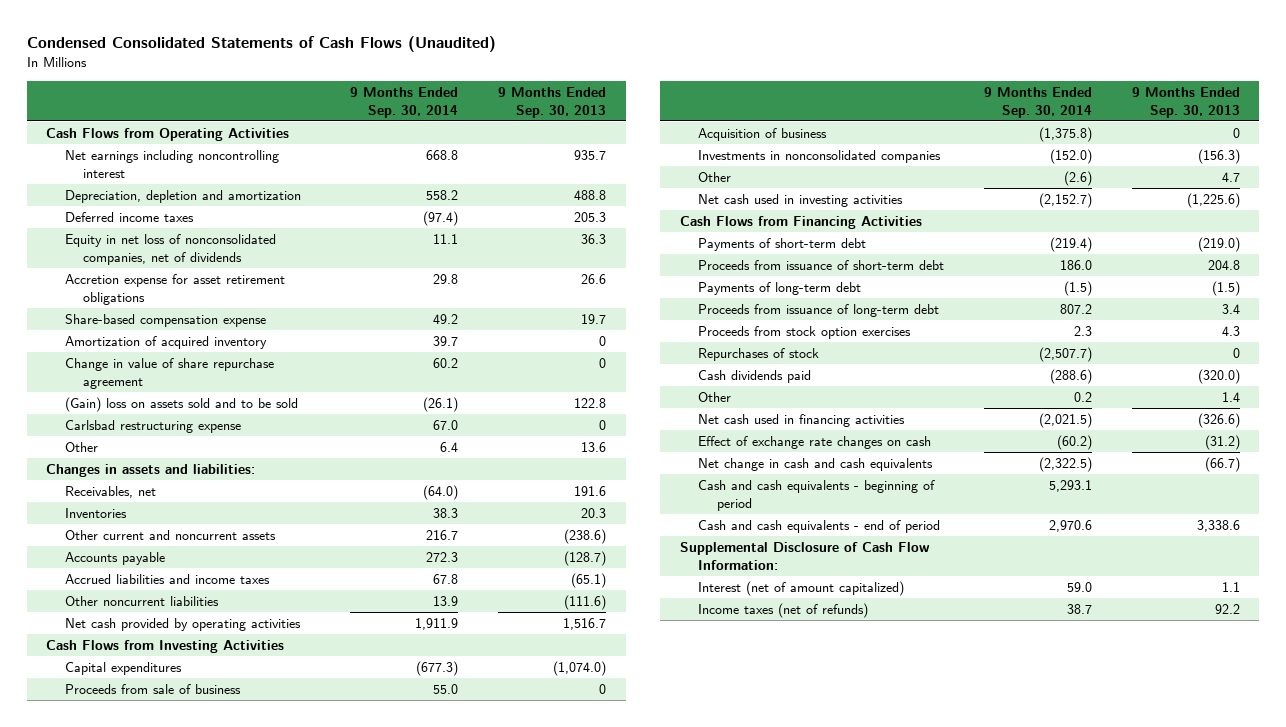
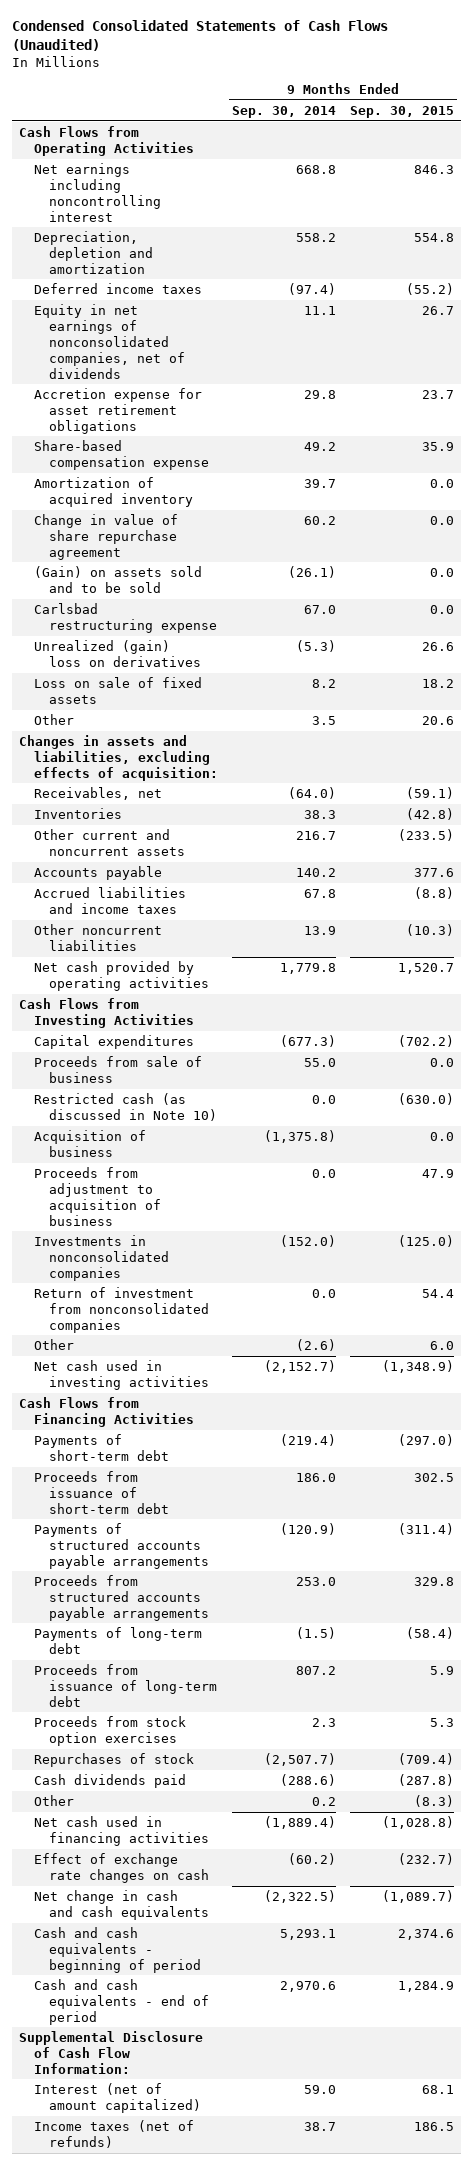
[497,86,606,118] 9 Months Ended Sep. 30, 2013 -> none
none -> [349,105,454,118] Sep. 30, 2015
[64,233,276,265] Equity in net loss of nonconsolidated companies, net of dividends -> [34,303,186,379] Equity in net earnings of nonconsolidated companies, net of dividends
[64,396,298,412] (Gain) loss on assets sold and to be sold -> [34,565,203,593] (Gain) on assets sold and to be sold
none -> [34,639,202,667] Unrealized (gain) loss on derivatives
none -> [34,676,203,704] Loss on sale of fixed assets
[440,441,459,452] 6.4 -> [311,715,336,725] 3.5
[46,463,256,477] Changes in assets and liabilities: -> [18,734,219,781] Changes in assets and liabilities, excluding effects of acquisition:
[426,551,459,562] 272.3 -> [295,867,336,877] 140.2
[415,617,459,630] 1,911.9 -> [279,962,336,974] 1,779.8
none -> [34,1092,218,1121] Restricted cash (as discussed in Note 10)
none -> [34,1166,162,1226] Proceeds from adjustment to acquisition of business
none -> [34,1286,210,1333] Return of investment from nonconsolidated companies
none -> [34,1522,210,1569] Payments of structured accounts payable arrangements
none -> [34,1574,210,1621] Proceeds from structured accounts payable arrangements
[1038,412,1092,428] (2,021.5) -> [263,1815,336,1829] (1,889.4)

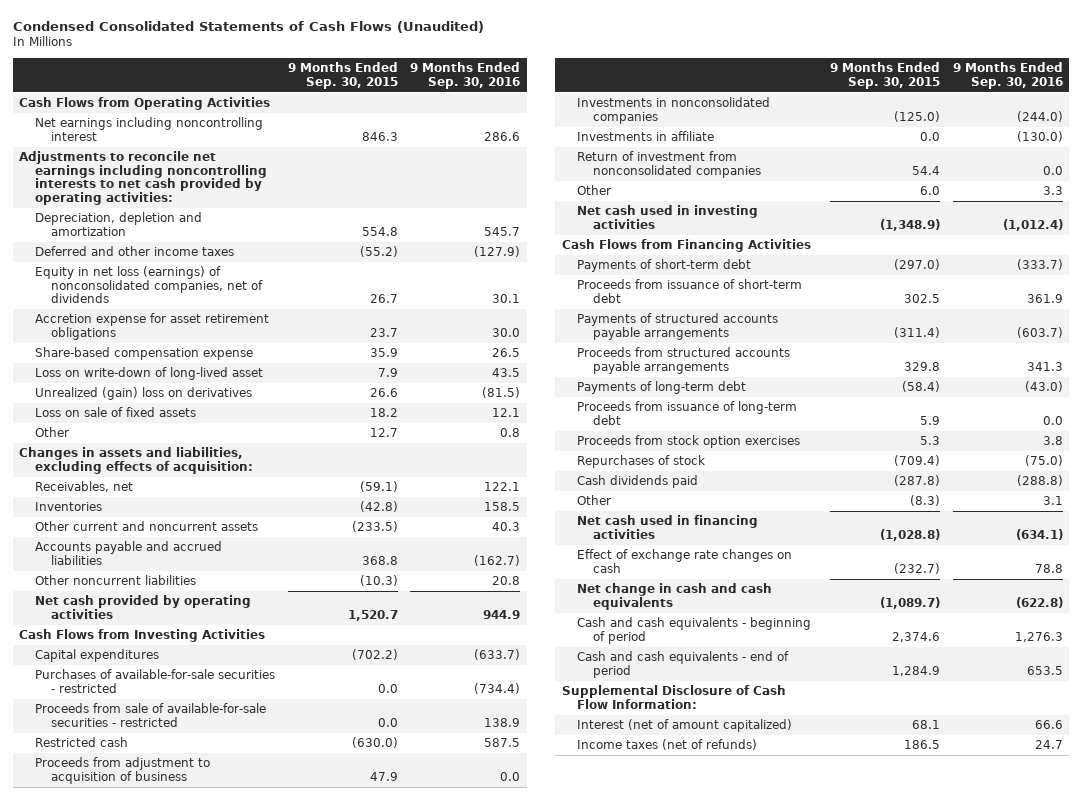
[231,105,336,118] Sep. 30, 2014 -> none
none -> [410,62,521,89] 9 Months Ended Sep. 30, 2016
none -> [19,151,268,205] Adjustments to reconcile net earnings including noncontrolling interests to net cash provided by operating activities:
[34,282,203,294] Deferred income taxes -> [35,246,235,257] Deferred and other income taxes
[34,303,186,379] Equity in net earnings of nonconsolidated companies, net of dividends -> [35,266,263,304] Equity in net loss (earnings) of nonconsolidated companies, net of dividends
[34,476,194,507] Amortization of acquired inventory -> none
[34,513,179,560] Change in value of share repurchase agreement -> none
[34,565,203,593] (Gain) on assets sold and to be sold -> none
[34,602,218,633] Carlsbad restructuring expense -> none
none -> [35,367,264,381] Loss on write-down of long-lived asset
[421,715,454,725] 20.6 -> [369,428,398,438] 12.7
[34,865,163,880] Accounts payable -> none
[34,886,187,914] Accrued liabilities and income taxes -> none
none -> [35,541,223,565] Accounts payable and accrued liabilities
[34,1055,203,1083] Proceeds from sale of business -> none
[34,1092,218,1121] Restricted cash (as discussed in Note 10) -> none
[34,1129,147,1157] Acquisition of business -> none
none -> [35,669,276,693] Purchases of available-for-sale securities - restricted
none -> [35,703,267,727] Proceeds from sale of available-for-sale securities - restricted
none -> [35,737,129,748] Restricted cash
none -> [577,131,715,142] Investments in affiliate

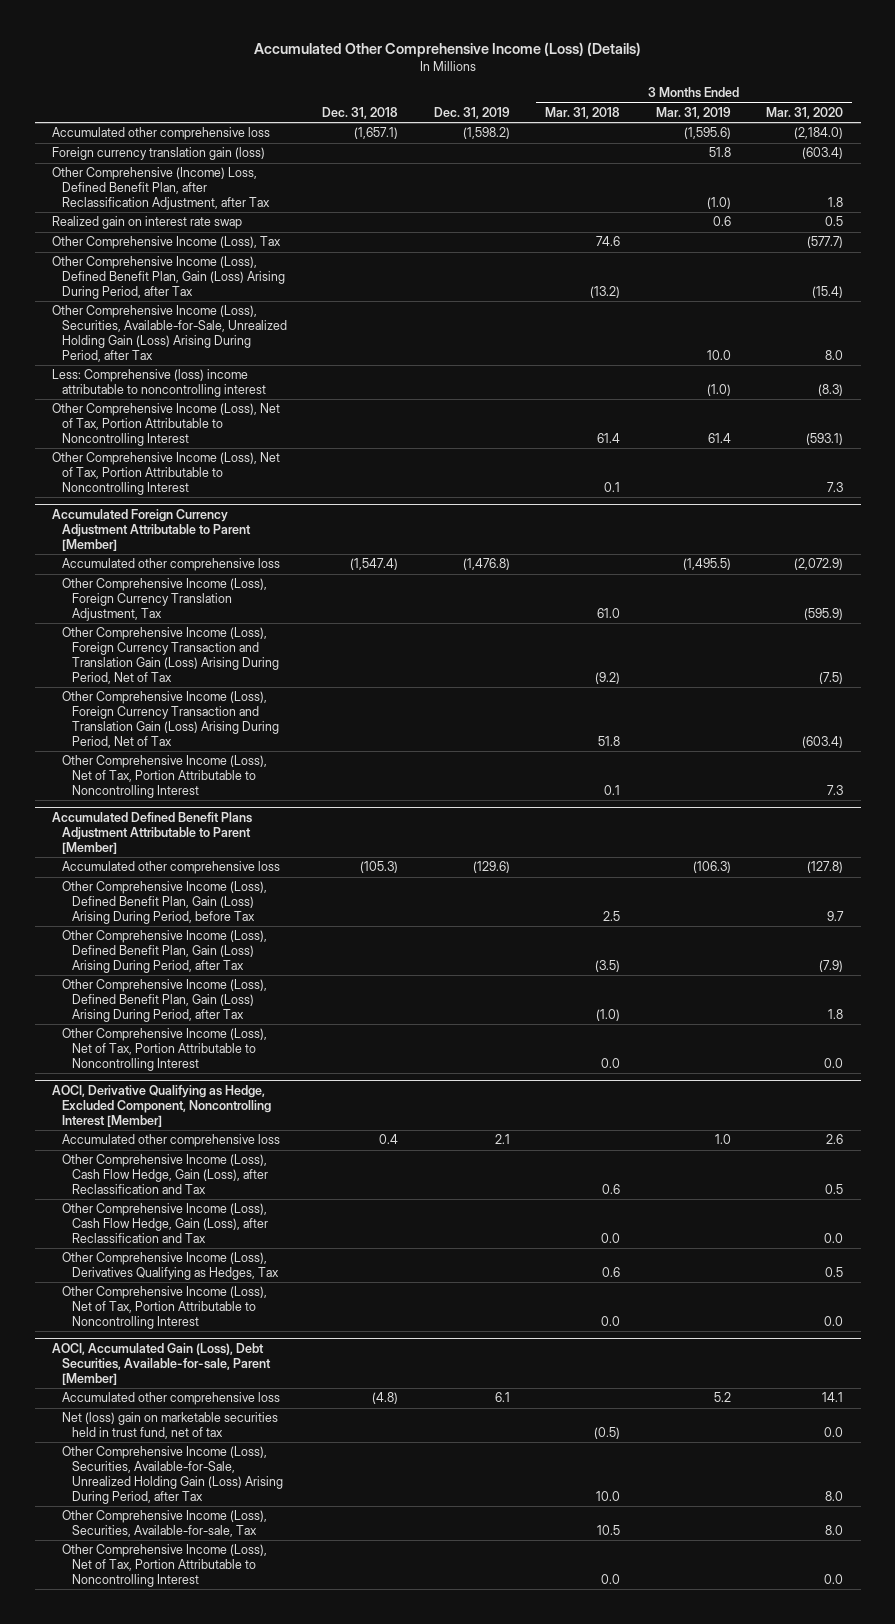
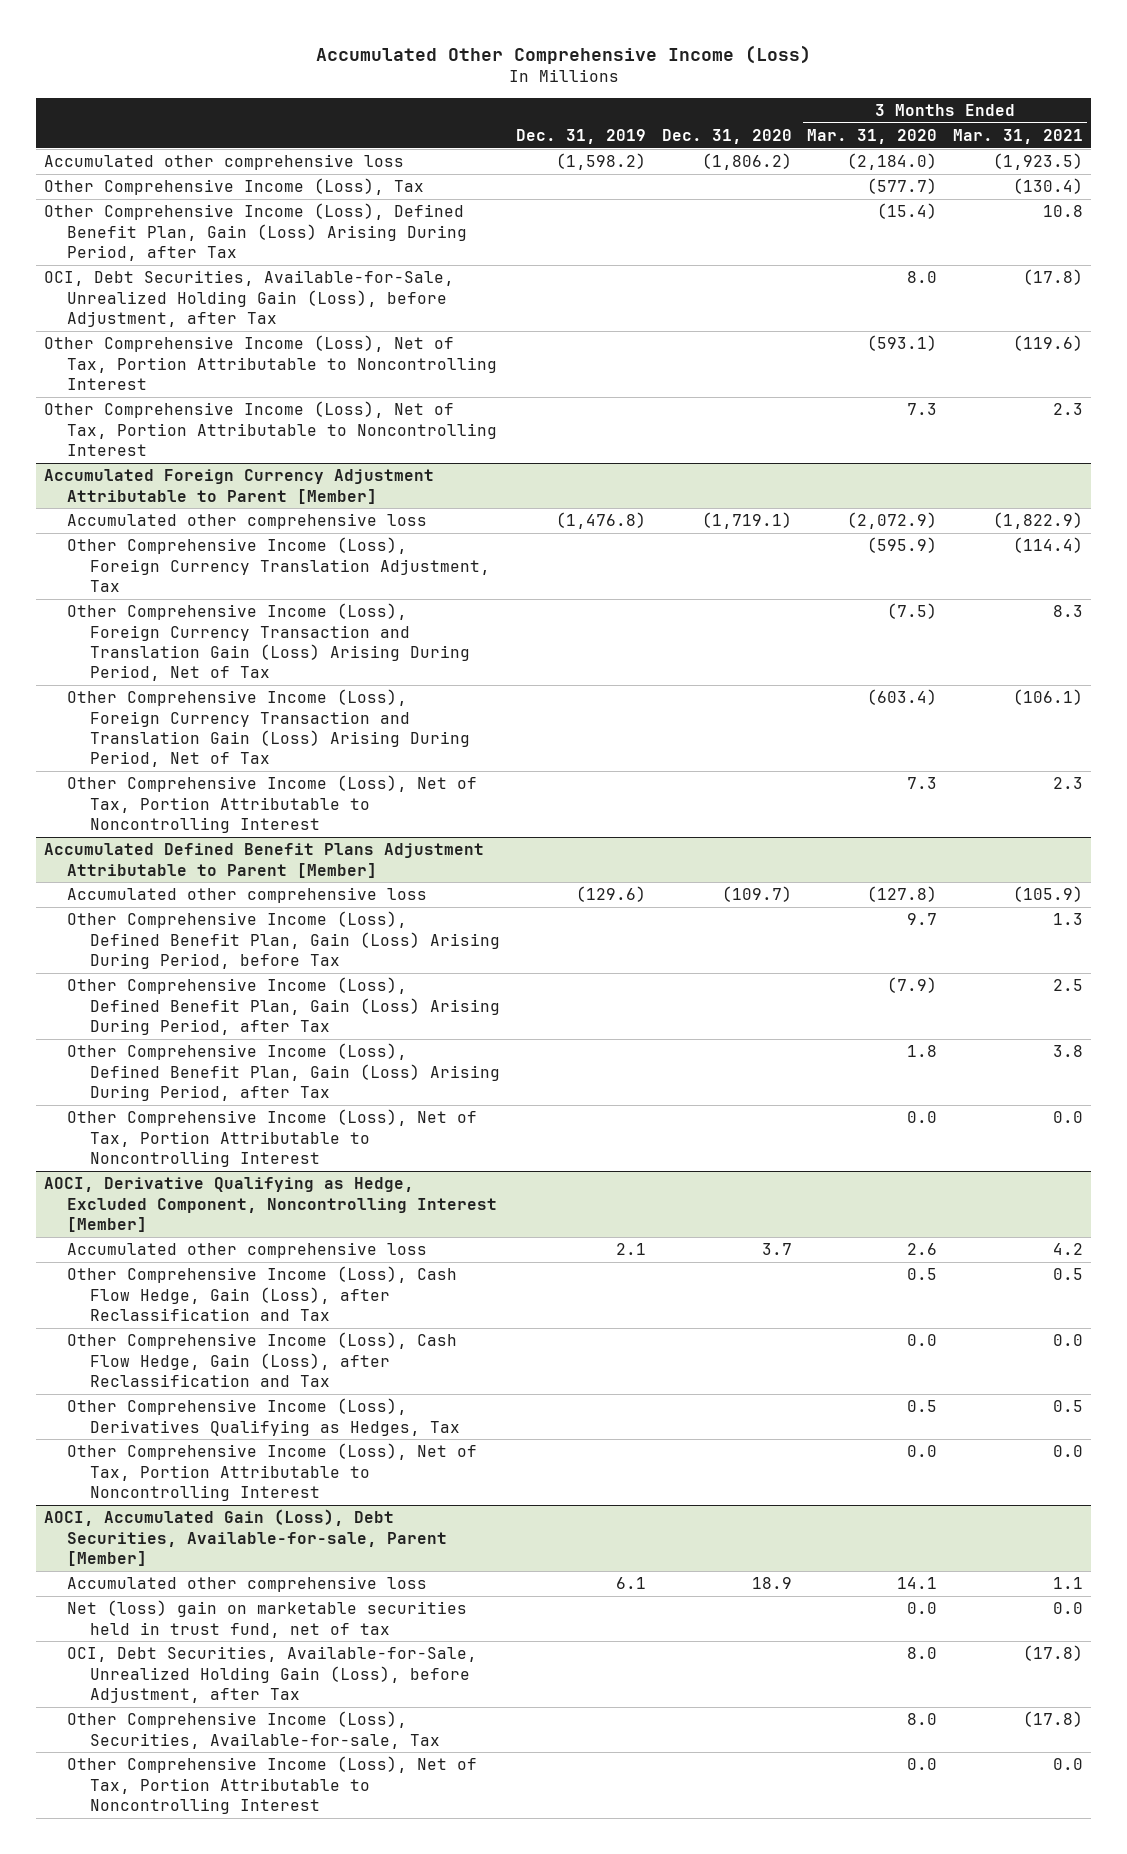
[253,41,641,57] Accumulated Other Comprehensive Income (Loss) (Details) -> [315,44,811,64] Accumulated Other Comprehensive Income (Loss)
[322,106,399,119] Dec. 31, 2018 -> none
[545,106,621,119] Mar. 31, 2018 -> none
[655,106,731,119] Mar. 31, 2019 -> none
none -> [661,128,792,144] Dec. 31, 2020
none -> [953,128,1084,144] Mar. 31, 2021
[52,147,266,161] Foreign currency translation gain (loss) -> none
[52,167,271,211] Other Comprehensive (Income) Loss, Defined Benefit Plan, after Reclassification Adjustment, after Tax -> none
[52,216,243,230] Realized gain on interest rate swap -> none
[52,369,267,398] Less: Comprehensive (loss) income attributable to noncontrolling interest -> none
[52,305,288,363] Other Comprehensive Income (Loss), Securities, Available-for-Sale, Unrealized Holding Gain (Loss) Arising During Period, after Tax -> [44,270,455,328] OCI, Debt Securities, Available-for-Sale, Unrealized Holding Gain (Loss), before Adjustment, after Tax
[62,1446,283,1505] Other Comprehensive Income (Loss), Securities, Available-for-Sale, Unrealized Holding Gain (Loss) Arising During Period, after Tax -> [67,1646,478,1704] OCI, Debt Securities, Available-for-Sale, Unrealized Holding Gain (Loss), before Adjustment, after Tax

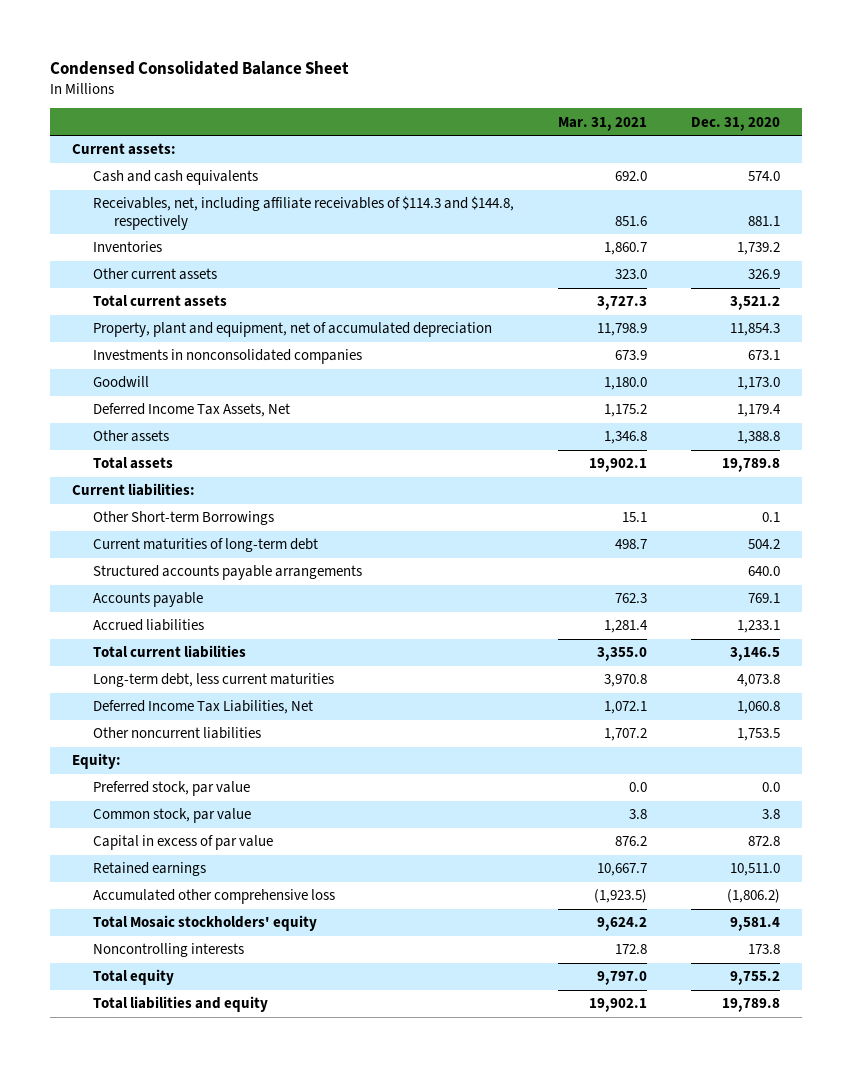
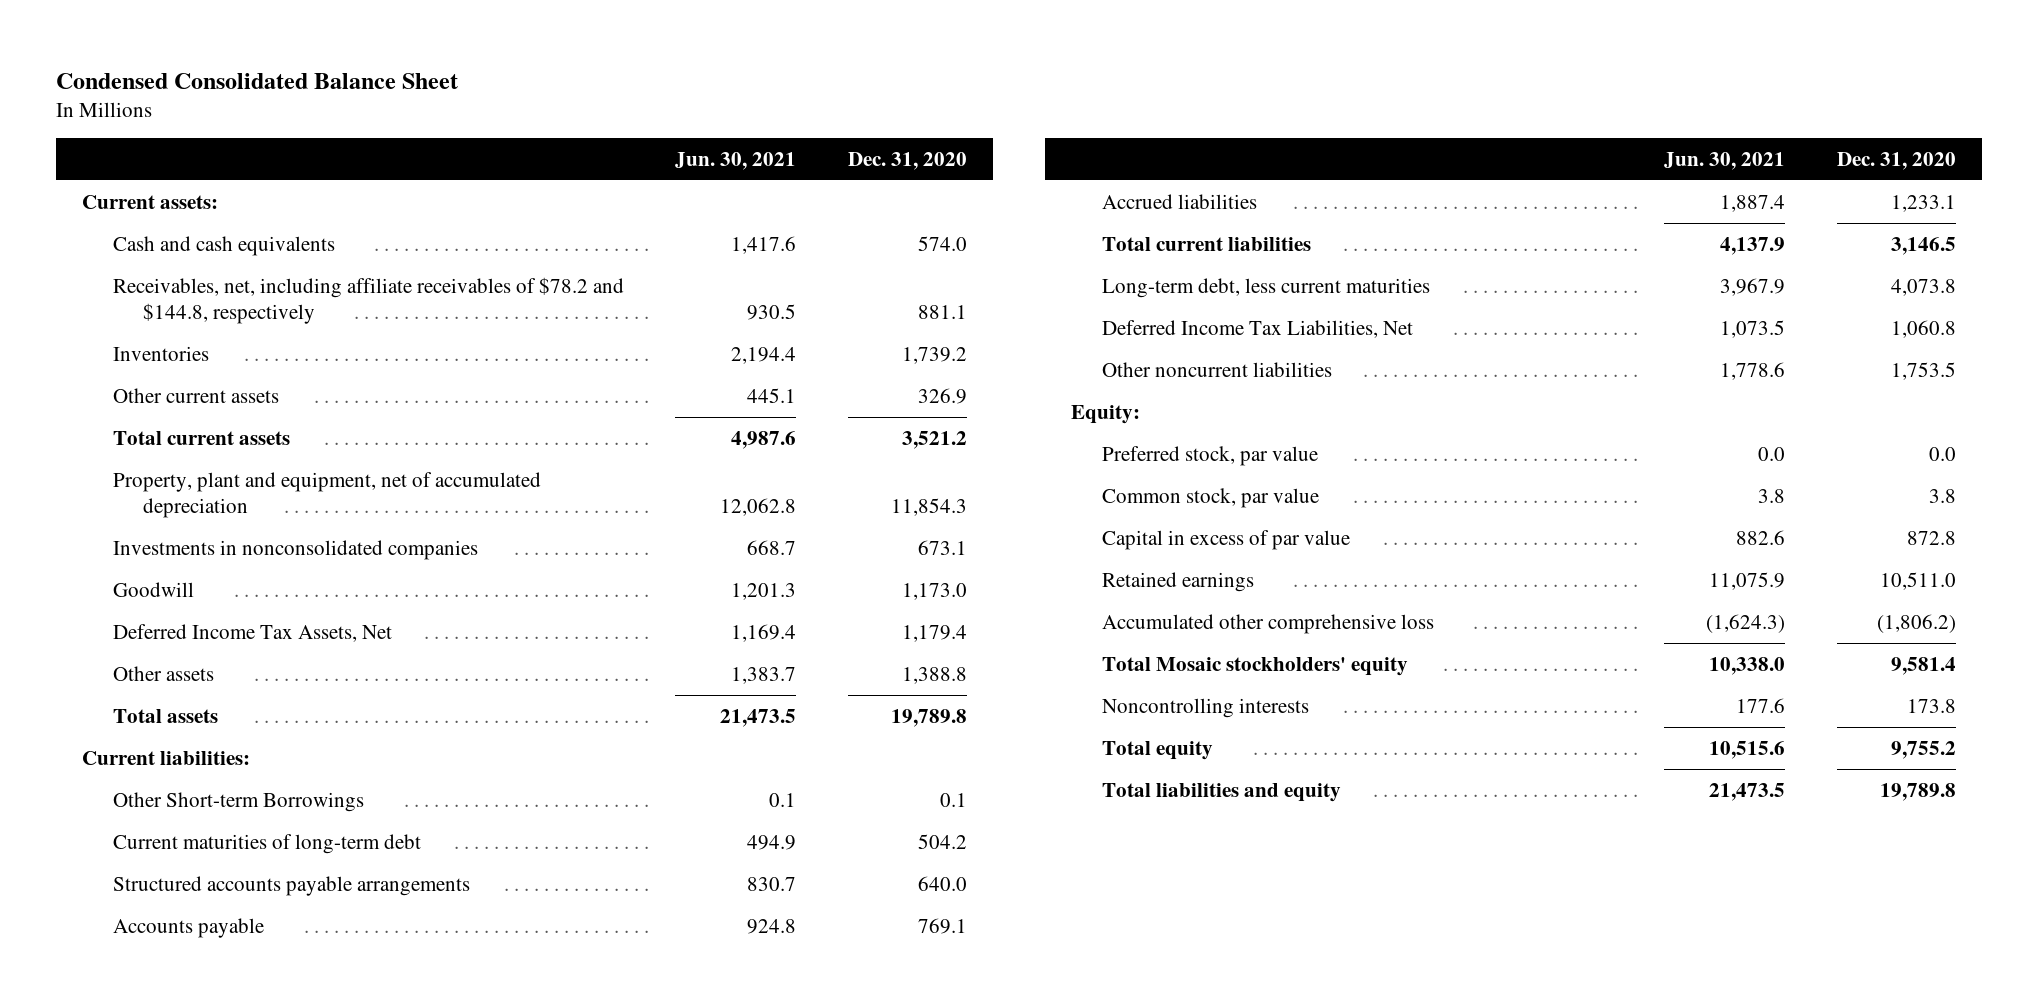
[558,116,648,131] Mar. 31, 2021 -> none
none -> [675,151,797,170] Jun. 30, 2021
[93,196,515,230] Receivables, net, including affiliate receivables of $114.3 and $144.8, respectively -> [112,276,624,325] Receivables, net, including affiliate receivables of $78.2 and $144.8, respectively

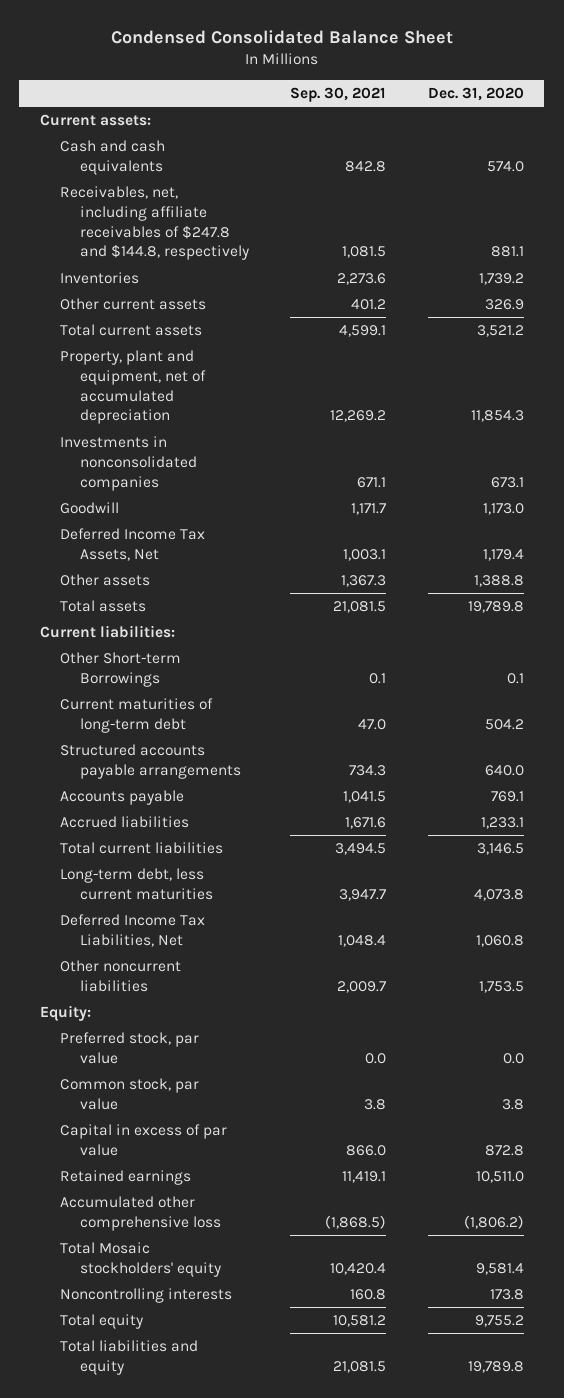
[675,151,797,170] Jun. 30, 2021 -> none
none -> [290,87,387,103] Sep. 30, 2021
[112,276,624,325] Receivables, net, including affiliate receivables of $78.2 and $144.8, respectively -> [59,186,249,261] Receivables, net, including affiliate receivables of $247.8 and $144.8, respectively

